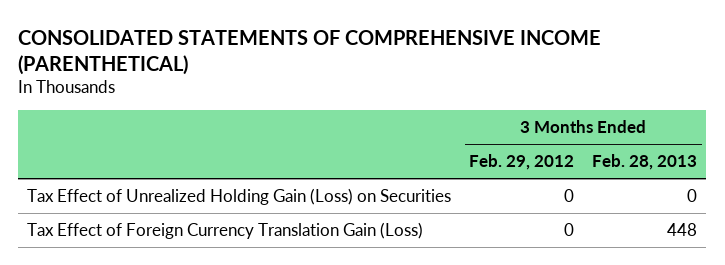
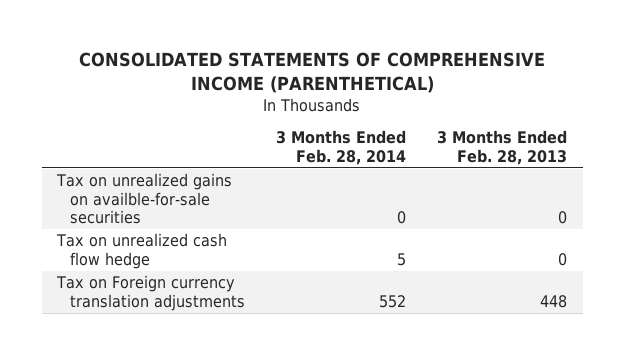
[469,154,575,171] Feb. 29, 2012 -> none
none -> [276,130,407,165] 3 Months Ended Feb. 28, 2014
[27,188,452,206] Tax Effect of Unrealized Holding Gain (Loss) on Securities -> [56,173,233,224] Tax on unrealized gains on availble-for-sale securities
none -> [56,233,228,269] Tax on unrealized cash flow hedge
[27,222,424,240] Tax Effect of Foreign Currency Translation Gain (Loss) -> [56,275,246,311] Tax on Foreign currency translation adjustments

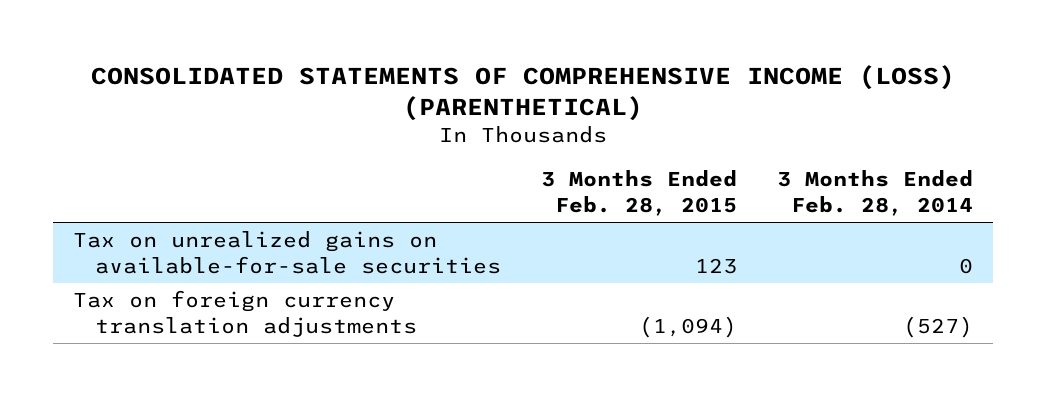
[79,51,546,93] CONSOLIDATED STATEMENTS OF COMPREHENSIVE INCOME (PARENTHETICAL) -> [90,65,955,122] CONSOLIDATED STATEMENTS OF COMPREHENSIVE INCOME (LOSS) (PARENTHETICAL)
[437,130,568,165] 3 Months Ended Feb. 28, 2013 -> none
none -> [540,170,737,217] 3 Months Ended Feb. 28, 2015
[56,233,228,269] Tax on unrealized cash flow hedge -> none
[56,173,233,224] Tax on unrealized gains on availble-for-sale securities -> [72,231,502,274] Tax on unrealized gains on available-for-sale securities
[56,275,246,311] Tax on Foreign currency translation adjustments -> [72,290,418,337] Tax on foreign currency translation adjustments
[379,294,407,308] 552 -> [902,315,973,338] (527)

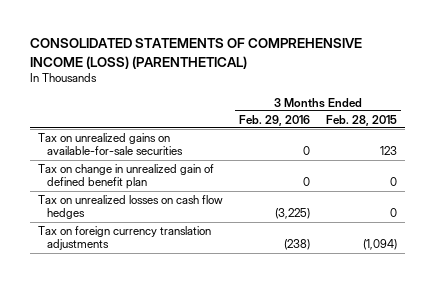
[776,170,973,217] 3 Months Ended Feb. 28, 2014 -> none
none -> [239,114,311,126] Feb. 29, 2016
none -> [38,163,215,190] Tax on change in unrealized gain of defined benefit plan
none -> [38,194,224,220] Tax on unrealized losses on cash flow hedges

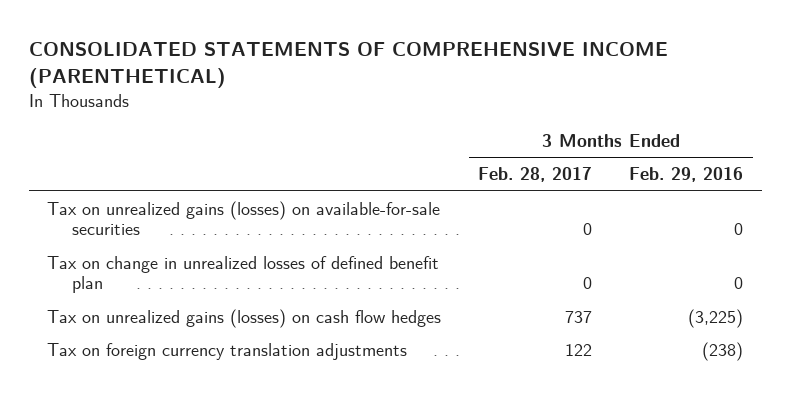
[30,38,363,69] CONSOLIDATED STATEMENTS OF COMPREHENSIVE INCOME (LOSS) (PARENTHETICAL) -> [29,42,669,89] CONSOLIDATED STATEMENTS OF COMPREHENSIVE INCOME (PARENTHETICAL)
[326,114,398,126] Feb. 28, 2015 -> none
none -> [478,167,593,183] Feb. 28, 2017
[38,132,184,156] Tax on unrealized gains on available-for-sale securities -> [47,200,441,235] Tax on unrealized gains (losses) on available-for-sale securities
[38,163,215,190] Tax on change in unrealized gain of defined benefit plan -> [47,255,440,293] Tax on change in unrealized losses of defined benefit plan
[38,194,224,220] Tax on unrealized losses on cash flow hedges -> [47,308,442,328] Tax on unrealized gains (losses) on cash flow hedges

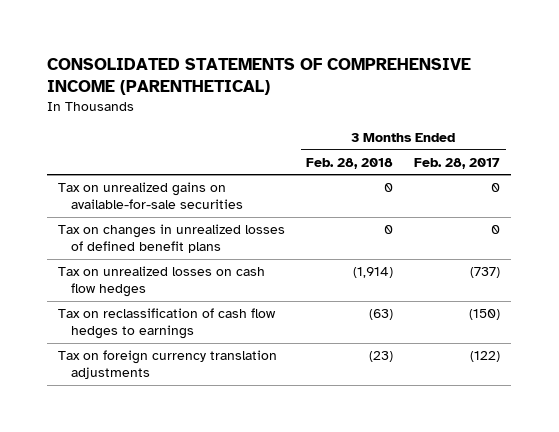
[629,167,744,183] Feb. 29, 2016 -> none
none -> [306,157,394,169] Feb. 28, 2018
[47,200,441,235] Tax on unrealized gains (losses) on available-for-sale securities -> [58,182,244,210] Tax on unrealized gains on available-for-sale securities
[47,255,440,293] Tax on change in unrealized losses of defined benefit plan -> [58,224,286,254] Tax on changes in unrealized losses of defined benefit plans
[47,308,442,328] Tax on unrealized gains (losses) on cash flow hedges -> [58,266,266,298] Tax on unrealized losses on cash flow hedges
[565,310,593,323] 737 -> [470,267,501,279] (737)
none -> [58,308,277,340] Tax on reclassification of cash flow hedges to earnings
[565,343,593,356] 122 -> [470,351,501,363] (122)

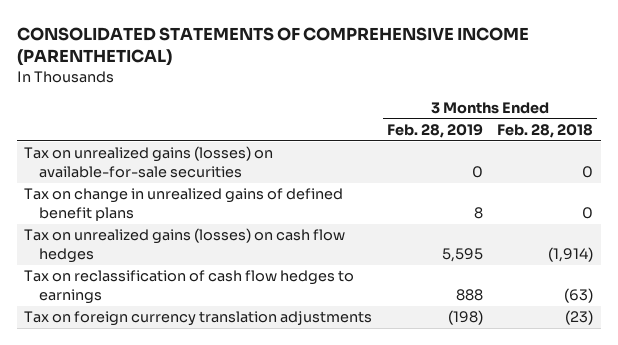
[414,157,501,169] Feb. 28, 2017 -> none
none -> [386,124,483,139] Feb. 28, 2019
[58,182,244,210] Tax on unrealized gains on available-for-sale securities -> [24,146,274,178] Tax on unrealized gains (losses) on available-for-sale securities
[58,224,286,254] Tax on changes in unrealized losses of defined benefit plans -> [24,188,344,221] Tax on change in unrealized gains of defined benefit plans
[58,266,266,298] Tax on unrealized losses on cash flow hedges -> [24,228,346,263] Tax on unrealized gains (losses) on cash flow hedges

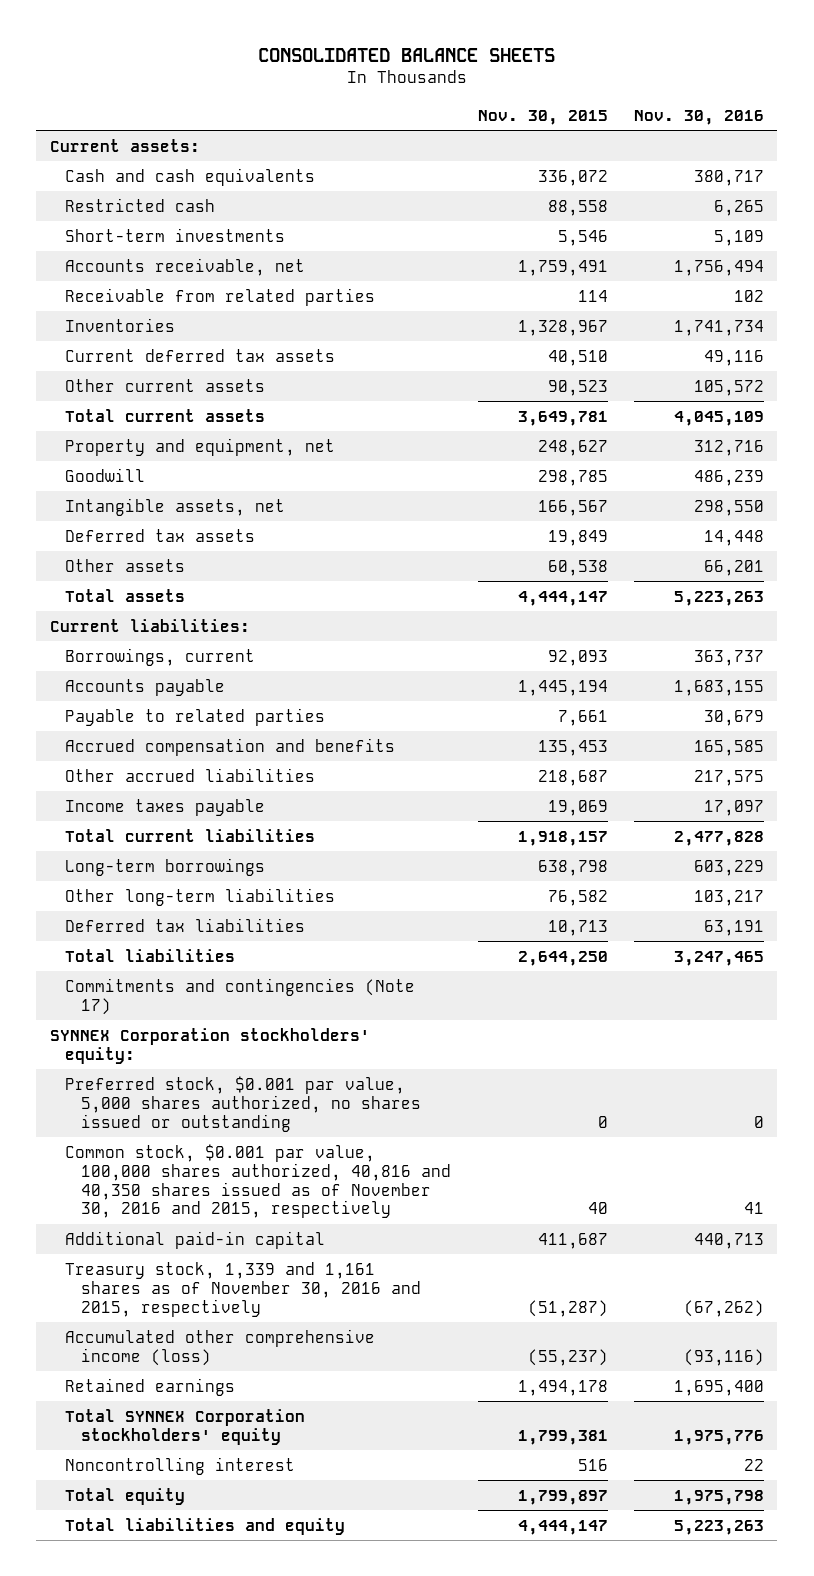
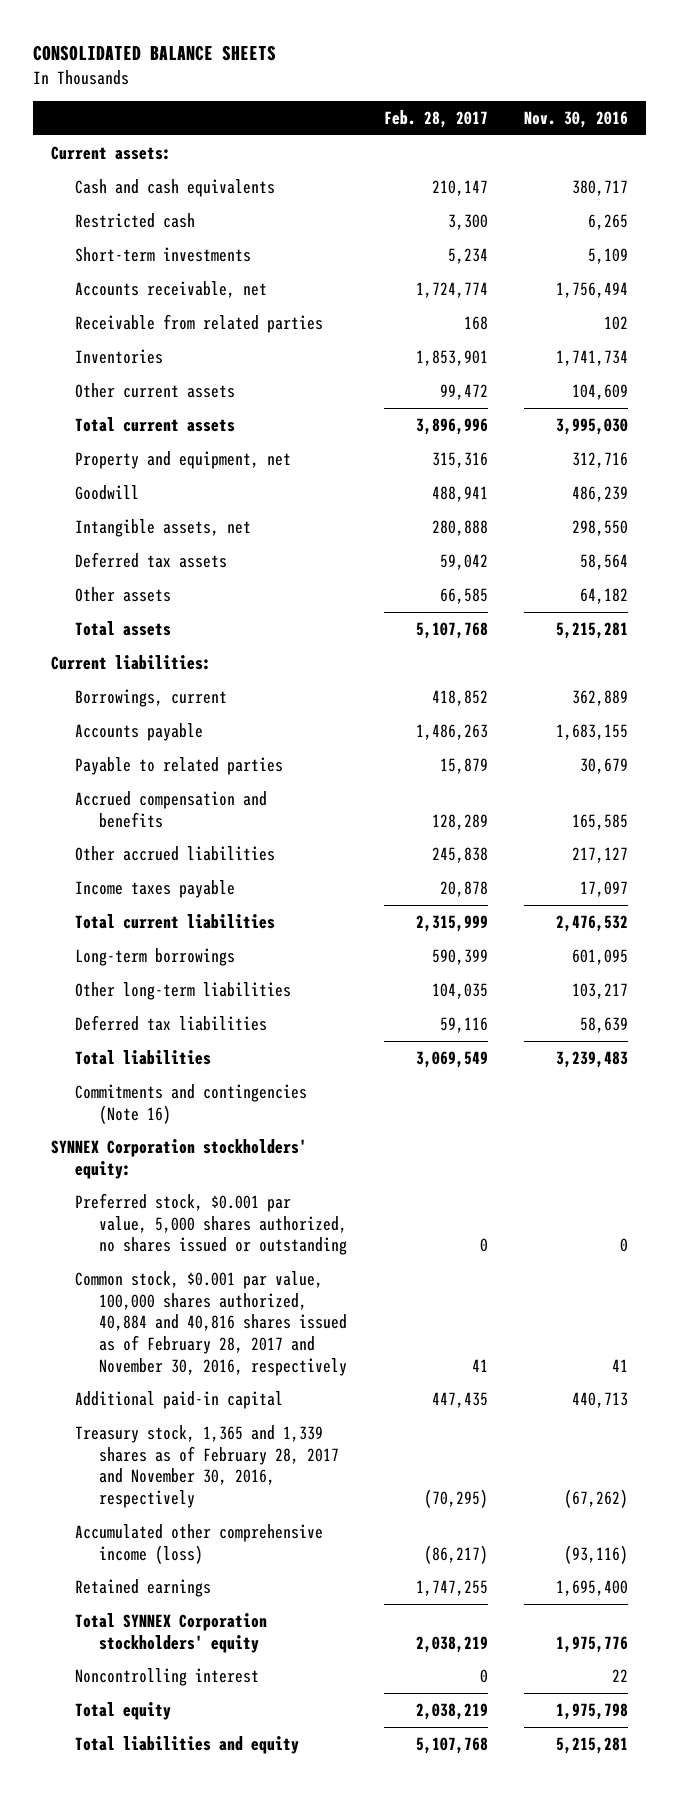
[477,109,608,125] Nov. 30, 2015 -> none
none -> [383,109,488,128] Feb. 28, 2017
[65,348,336,362] Current deferred tax assets -> none
[694,379,765,396] 105,572 -> [572,383,629,400] 104,609
[674,410,765,426] 4,045,109 -> [556,417,629,435] 3,995,030
[704,529,765,546] 14,448 -> [580,553,629,570] 58,564
[704,559,765,576] 66,201 -> [580,587,629,604] 64,182
[674,590,765,606] 5,223,263 -> [556,621,629,639] 5,215,281
[694,649,765,666] 363,737 -> [572,689,629,706] 362,889
[694,769,765,786] 217,575 -> [572,846,629,863] 217,127
[674,830,765,846] 2,477,828 -> [556,914,629,932] 2,476,532
[694,859,765,876] 603,229 -> [572,948,629,965] 601,095
[704,919,765,936] 63,191 -> [580,1016,629,1033] 58,639
[674,950,765,966] 3,247,465 -> [556,1050,629,1068] 3,239,483
[65,977,416,1015] Commitments and contingencies (Note 17) -> [75,1083,308,1124] Commitments and contingencies (Note 16)
[65,1143,452,1219] Common stock, $0.001 par value, 100,000 shares authorized, 40,816 and 40,350 shares issued as of November 30, 2016 and 2015, respectively -> [75,1270,348,1376] Common stock, $0.001 par value, 100,000 shares authorized, 40,884 and 40,816 shares issued as of February 28, 2017 and November 30, 2016, respectively
[65,1261,422,1317] Treasury stock, 1,339 and 1,161 shares as of November 30, 2016 and 2015, respectively -> [75,1424,340,1509] Treasury stock, 1,365 and 1,339 shares as of February 28, 2017 and November 30, 2016, respectively
[674,1519,765,1535] 5,223,263 -> [556,1736,629,1754] 5,215,281

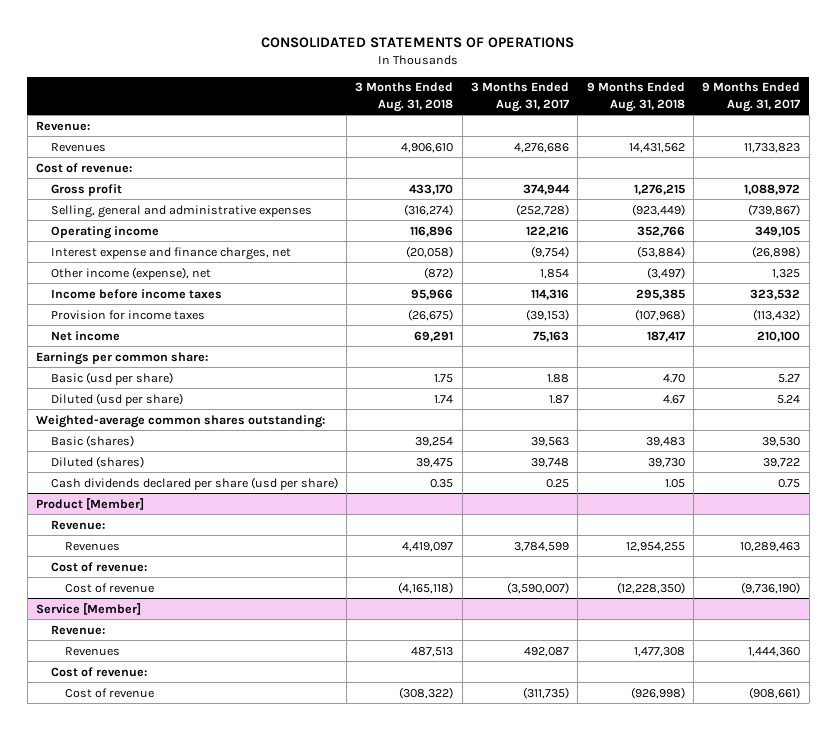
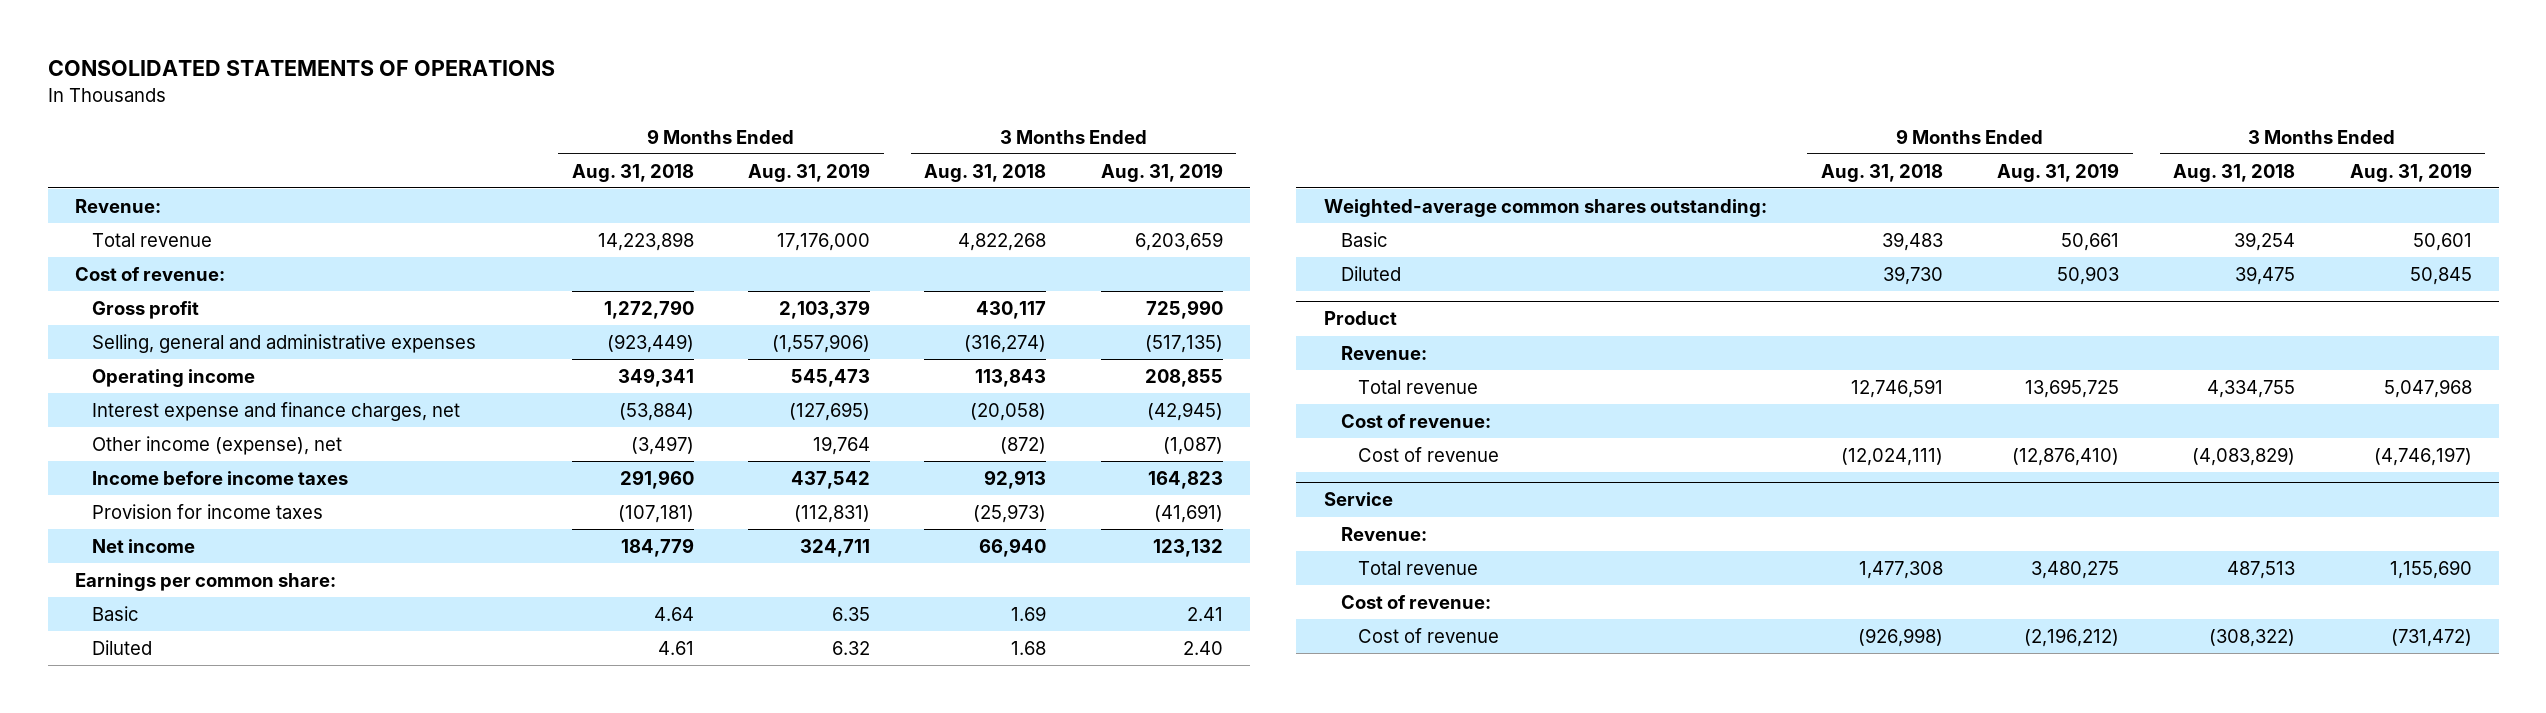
[471,82,570,112] 3 Months Ended Aug. 31, 2017 -> none
[702,82,801,112] 9 Months Ended Aug. 31, 2017 -> none
none -> [748,162,871,182] Aug. 31, 2019
none -> [1100,162,1223,182] Aug. 31, 2019
[50,142,106,152] Revenues -> none
none -> [92,232,213,247] Total revenue
[409,183,454,195] 433,170 -> [976,300,1047,319] 430,117
[633,183,685,195] 1,276,215 -> [603,299,694,319] 1,272,790
[410,225,454,237] 116,896 -> [975,368,1047,387] 113,843
[636,225,685,237] 352,766 -> [617,367,694,387] 349,341
[411,288,454,300] 95,966 -> [984,469,1047,489] 92,913
[635,288,685,300] 295,385 -> [619,469,694,489] 291,960
[408,308,454,321] (26,675) -> [973,503,1047,523] (25,973)
[634,308,685,321] (107,968) -> [617,504,694,523] (107,181)
[414,330,454,342] 69,291 -> [979,537,1047,557] 66,940
[646,330,685,342] 187,417 -> [620,537,694,557] 184,779
[50,371,173,385] Basic (usd per share) -> [92,605,140,621] Basic
[434,373,454,383] 1.75 -> [1011,605,1047,621] 1.69
[662,373,685,383] 4.70 -> [653,606,694,621] 4.64
[50,392,183,406] Diluted (usd per share) -> [92,639,153,655] Diluted
[434,394,454,404] 1.74 -> [1011,640,1047,655] 1.68
[662,394,685,404] 4.67 -> [657,640,694,655] 4.61
[50,476,338,490] Cash dividends declared per share (usd per share) -> none
[50,434,134,447] Basic (shares) -> [1340,231,1388,247] Basic
[50,455,144,468] Diluted (shares) -> [1340,265,1401,281] Diluted
[36,497,145,510] Product [Member] -> [1323,311,1397,326] Product
[65,541,121,551] Revenues -> none
none -> [1358,379,1479,394] Total revenue
[398,581,454,594] (4,165,118) -> [2192,446,2296,466] (4,083,829)
[616,581,685,594] (12,228,350) -> [1840,447,1943,466] (12,024,111)
[36,602,142,615] Service [Member] -> [1323,492,1393,507] Service
[65,646,121,656] Revenues -> [1358,560,1479,575] Total revenue

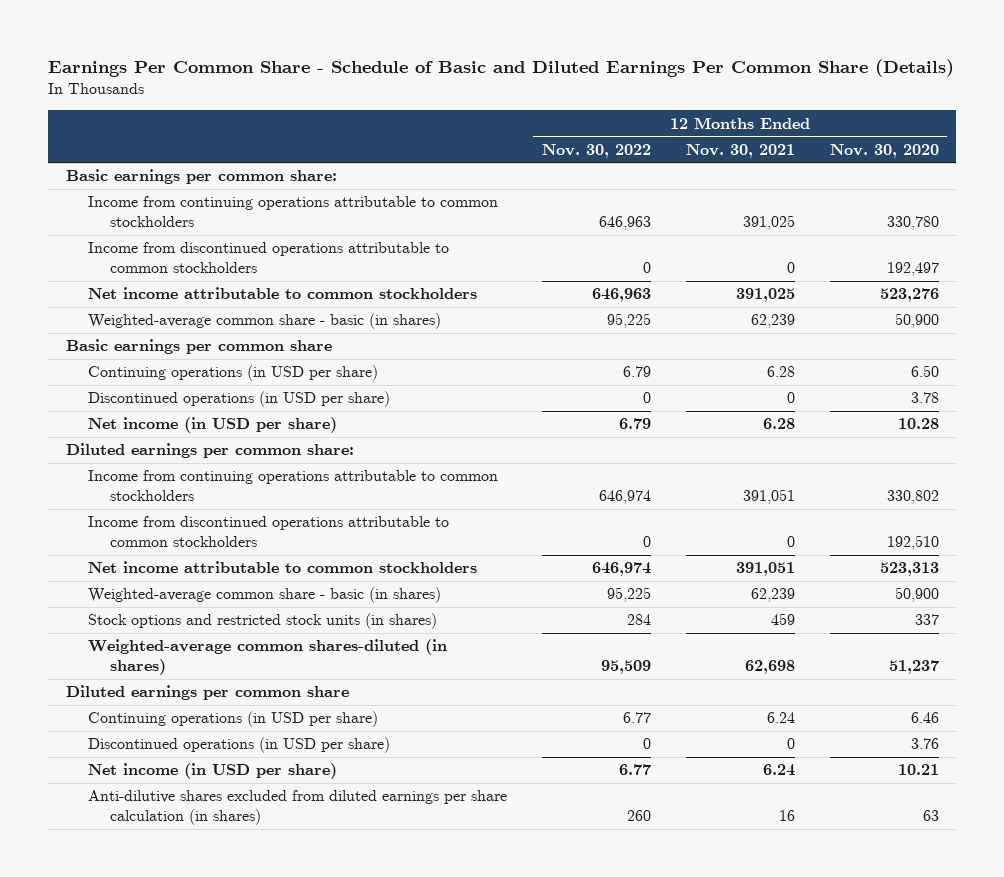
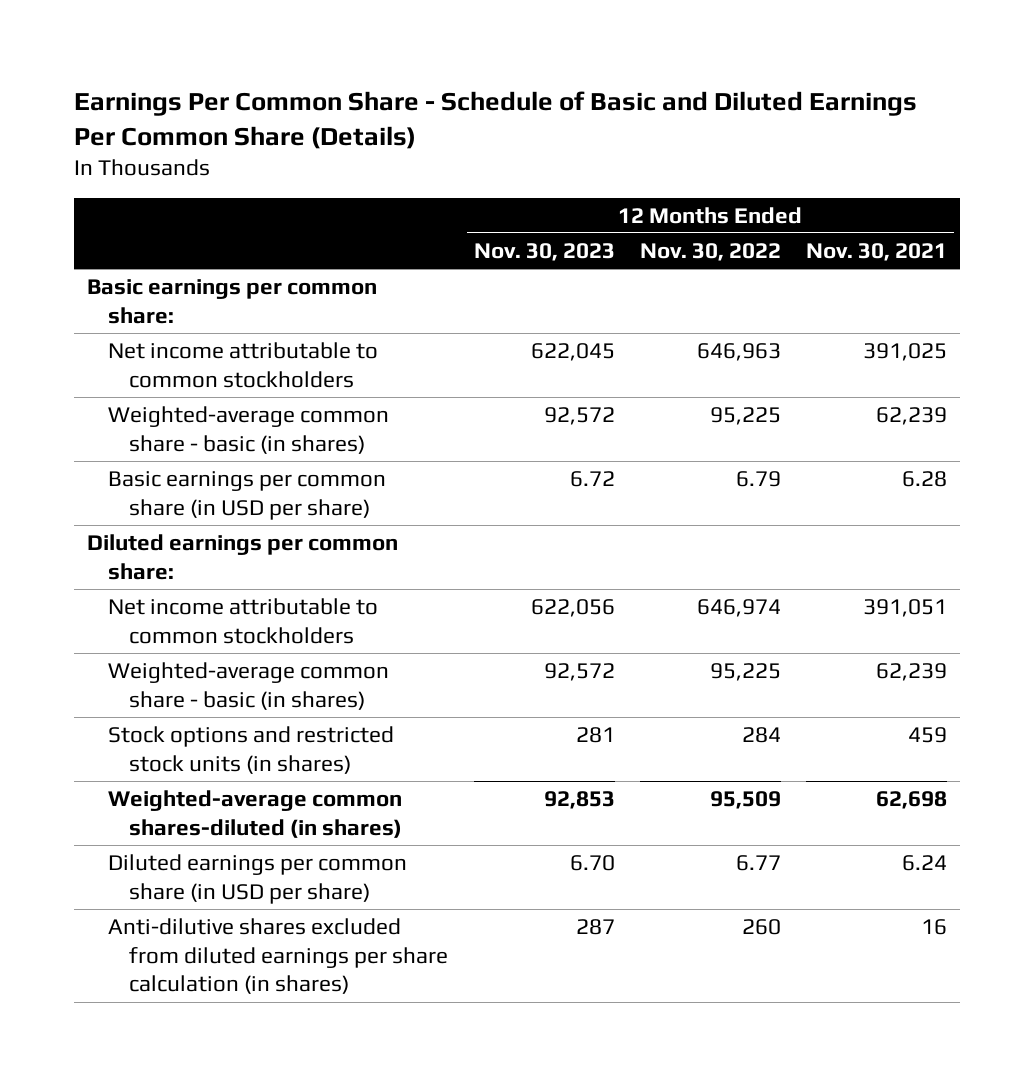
[829,143,939,158] Nov. 30, 2020 -> none
none -> [473,242,615,261] Nov. 30, 2023
[87,196,498,228] Income from continuing operations attributable to common stockholders -> none
[87,242,449,274] Income from discontinued operations attributable to common stockholders -> none
[65,339,332,355] Basic earnings per common share -> none
[87,365,378,382] Continuing operations (in USD per share) -> none
[87,391,390,408] Discontinued operations (in USD per share) -> none
[87,417,337,434] Net income (in USD per share) -> [108,470,387,520] Basic earnings per common share (in USD per share)
[87,470,498,502] Income from continuing operations attributable to common stockholders -> none
[87,516,449,548] Income from discontinued operations attributable to common stockholders -> none
[65,685,349,701] Diluted earnings per common share -> none
[87,711,378,728] Continuing operations (in USD per share) -> none
[87,737,390,754] Discontinued operations (in USD per share) -> none
[87,763,337,780] Net income (in USD per share) -> [108,853,408,904] Diluted earnings per common share (in USD per share)

